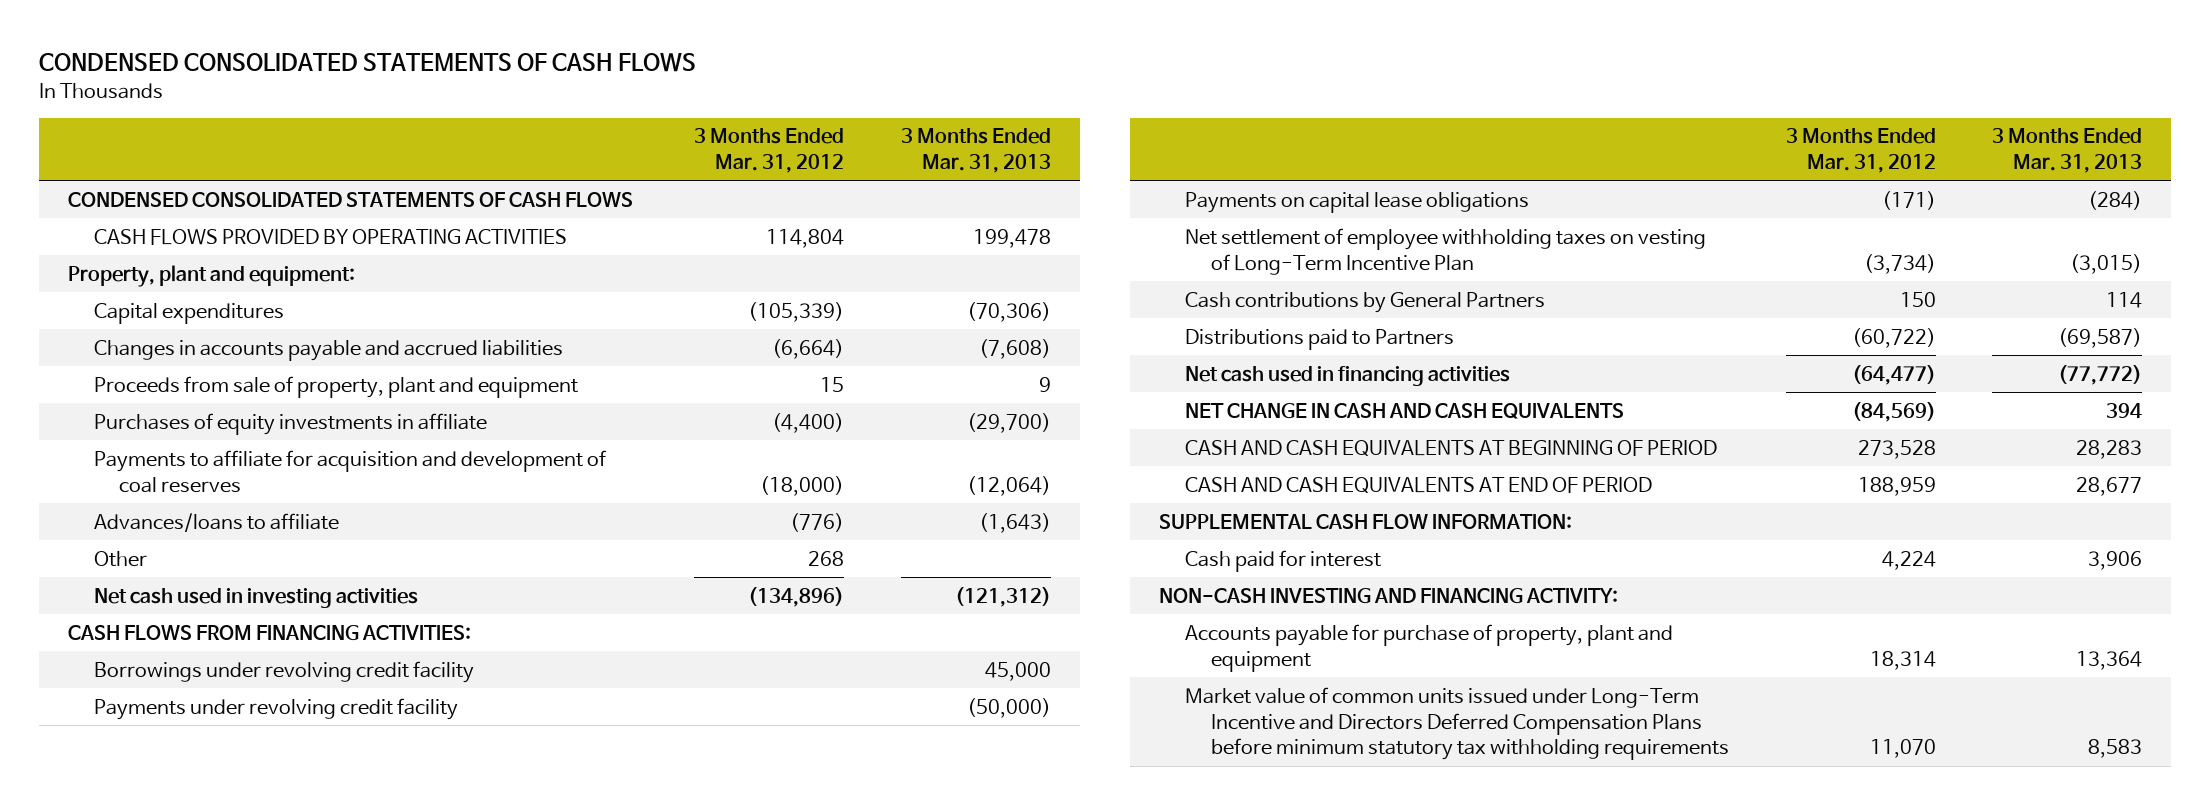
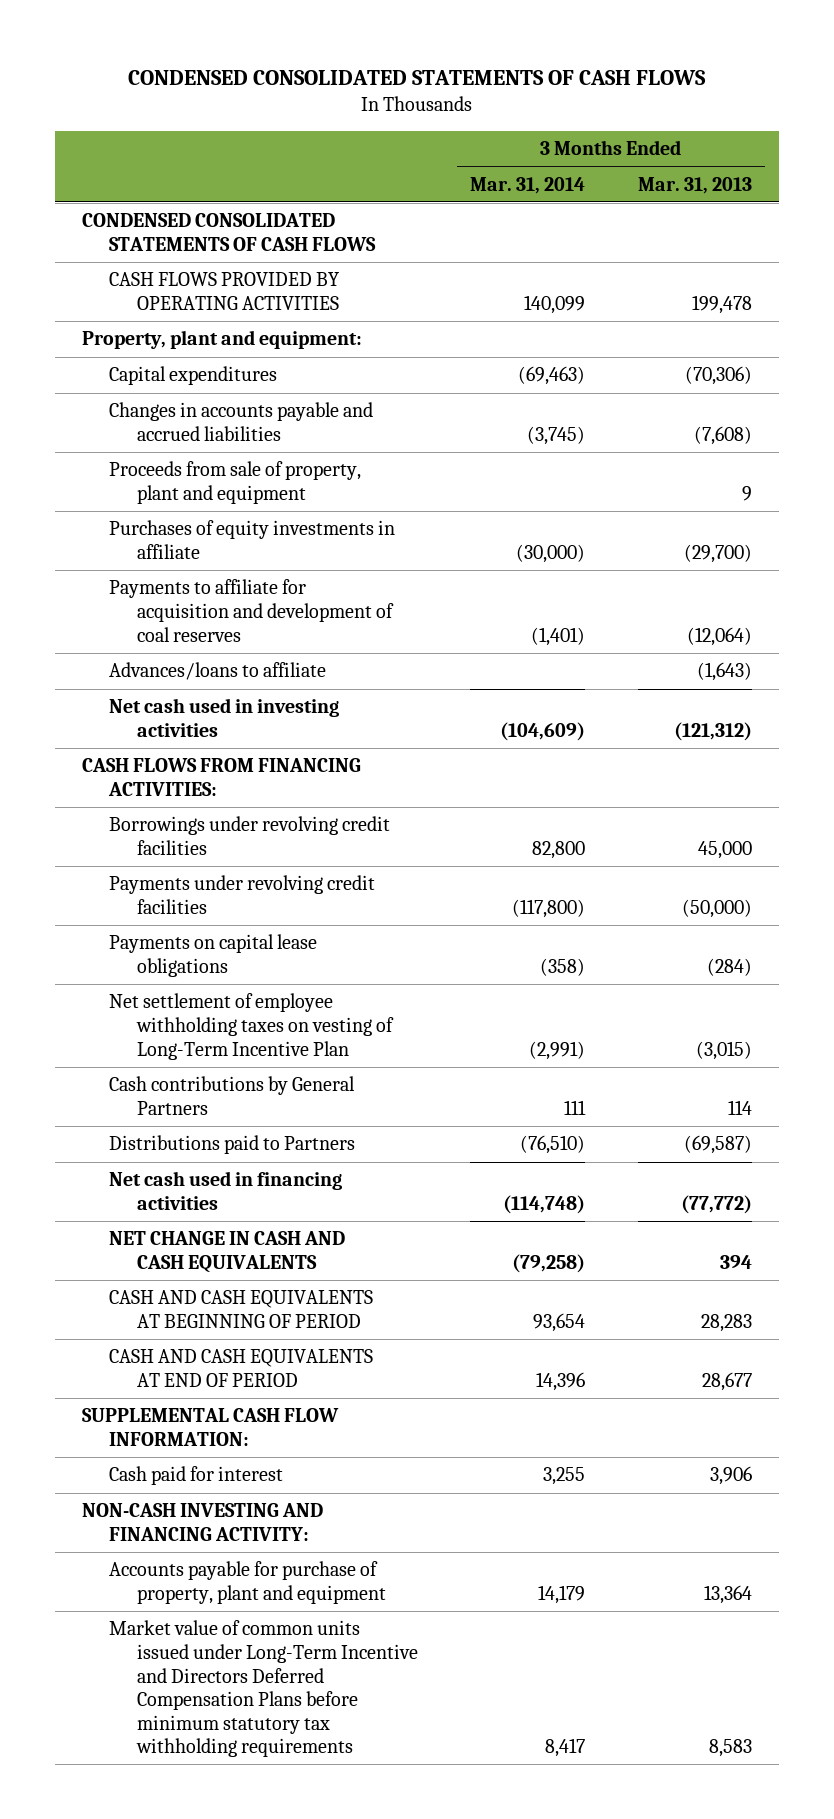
[694,128,845,174] 3 Months Ended Mar. 31, 2012 -> none
none -> [470,176,586,194] Mar. 31, 2014
[93,550,147,567] Other -> none
[93,660,474,683] Borrowings under revolving credit facility -> [109,816,391,855] Borrowings under revolving credit facilities
[93,697,458,720] Payments under revolving credit facility -> [109,875,376,914] Payments under revolving credit facilities

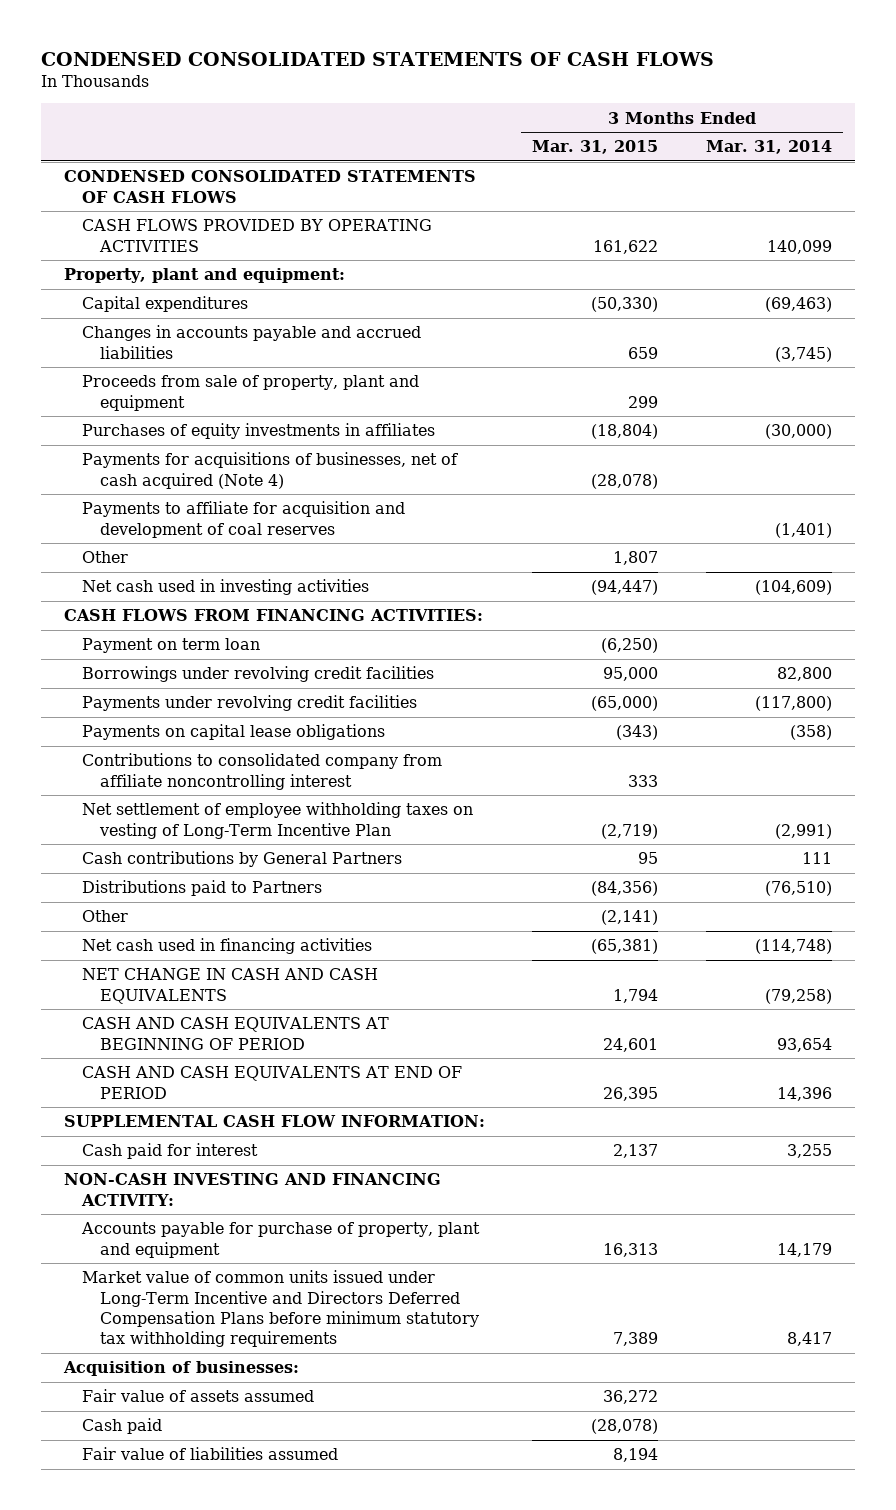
[638,176,753,194] Mar. 31, 2013 -> none
none -> [532,140,659,155] Mar. 31, 2015
[109,520,396,559] Purchases of equity investments in affiliate -> [82,423,436,440] Purchases of equity investments in affiliates
none -> [82,452,459,489] Payments for acquisitions of businesses, net of cash acquired (Note 4)
[109,662,327,681] Advances/loans to affiliate -> none
none -> [82,551,129,564] Other
none -> [82,638,261,654] Payment on term loan
none -> [82,753,443,790] Contributions to consolidated company from affiliate noncontrolling interest
none -> [82,910,129,923] Other
none -> [63,1361,300,1377] Acquisition of businesses:
none -> [82,1389,315,1403] Fair value of assets assumed
none -> [82,1418,163,1435] Cash paid
none -> [82,1447,339,1461] Fair value of liabilities assumed

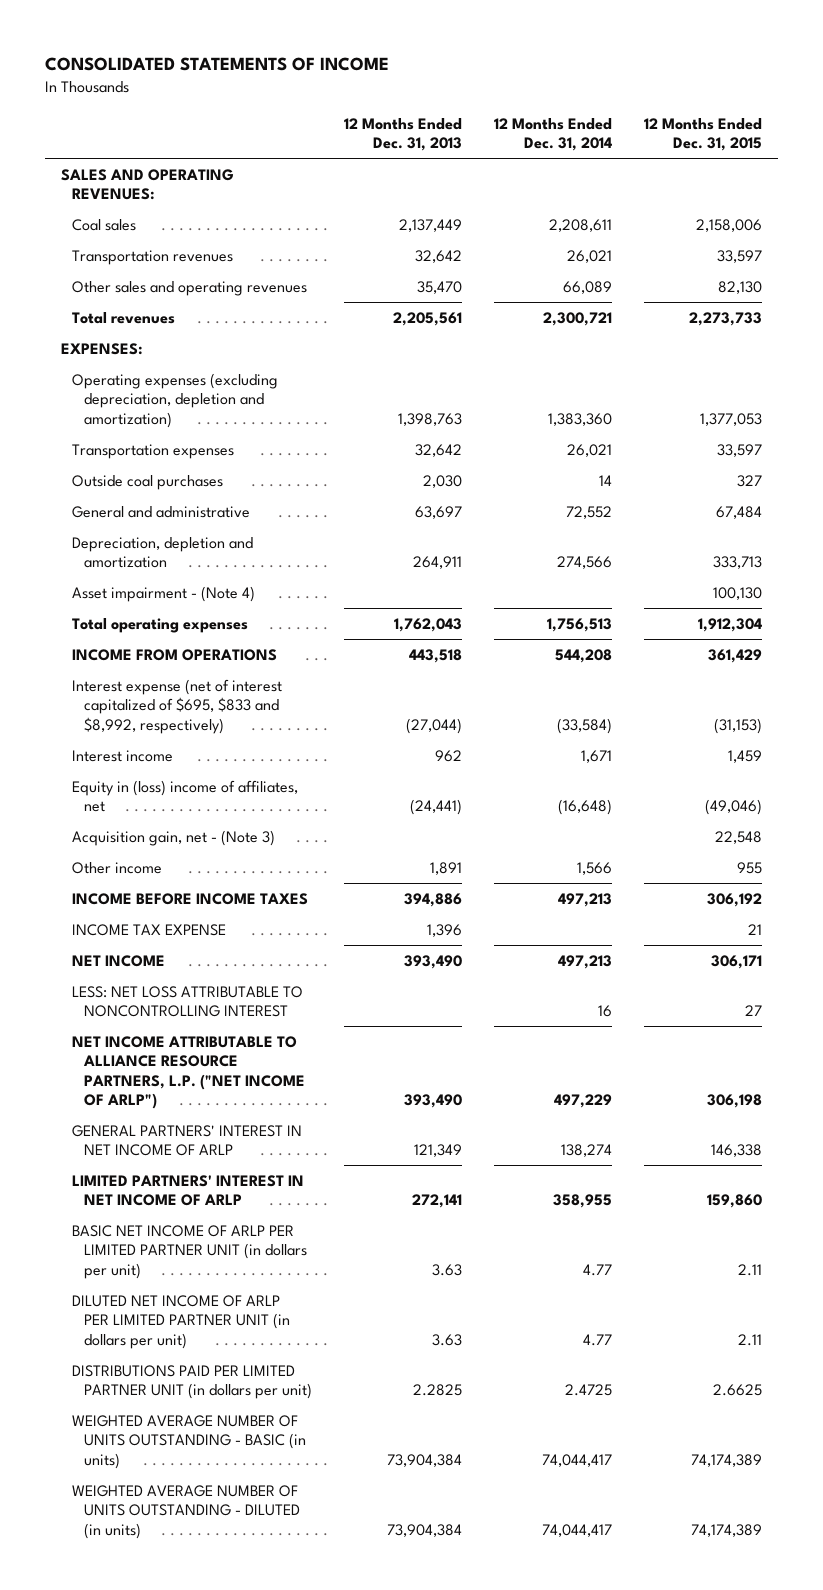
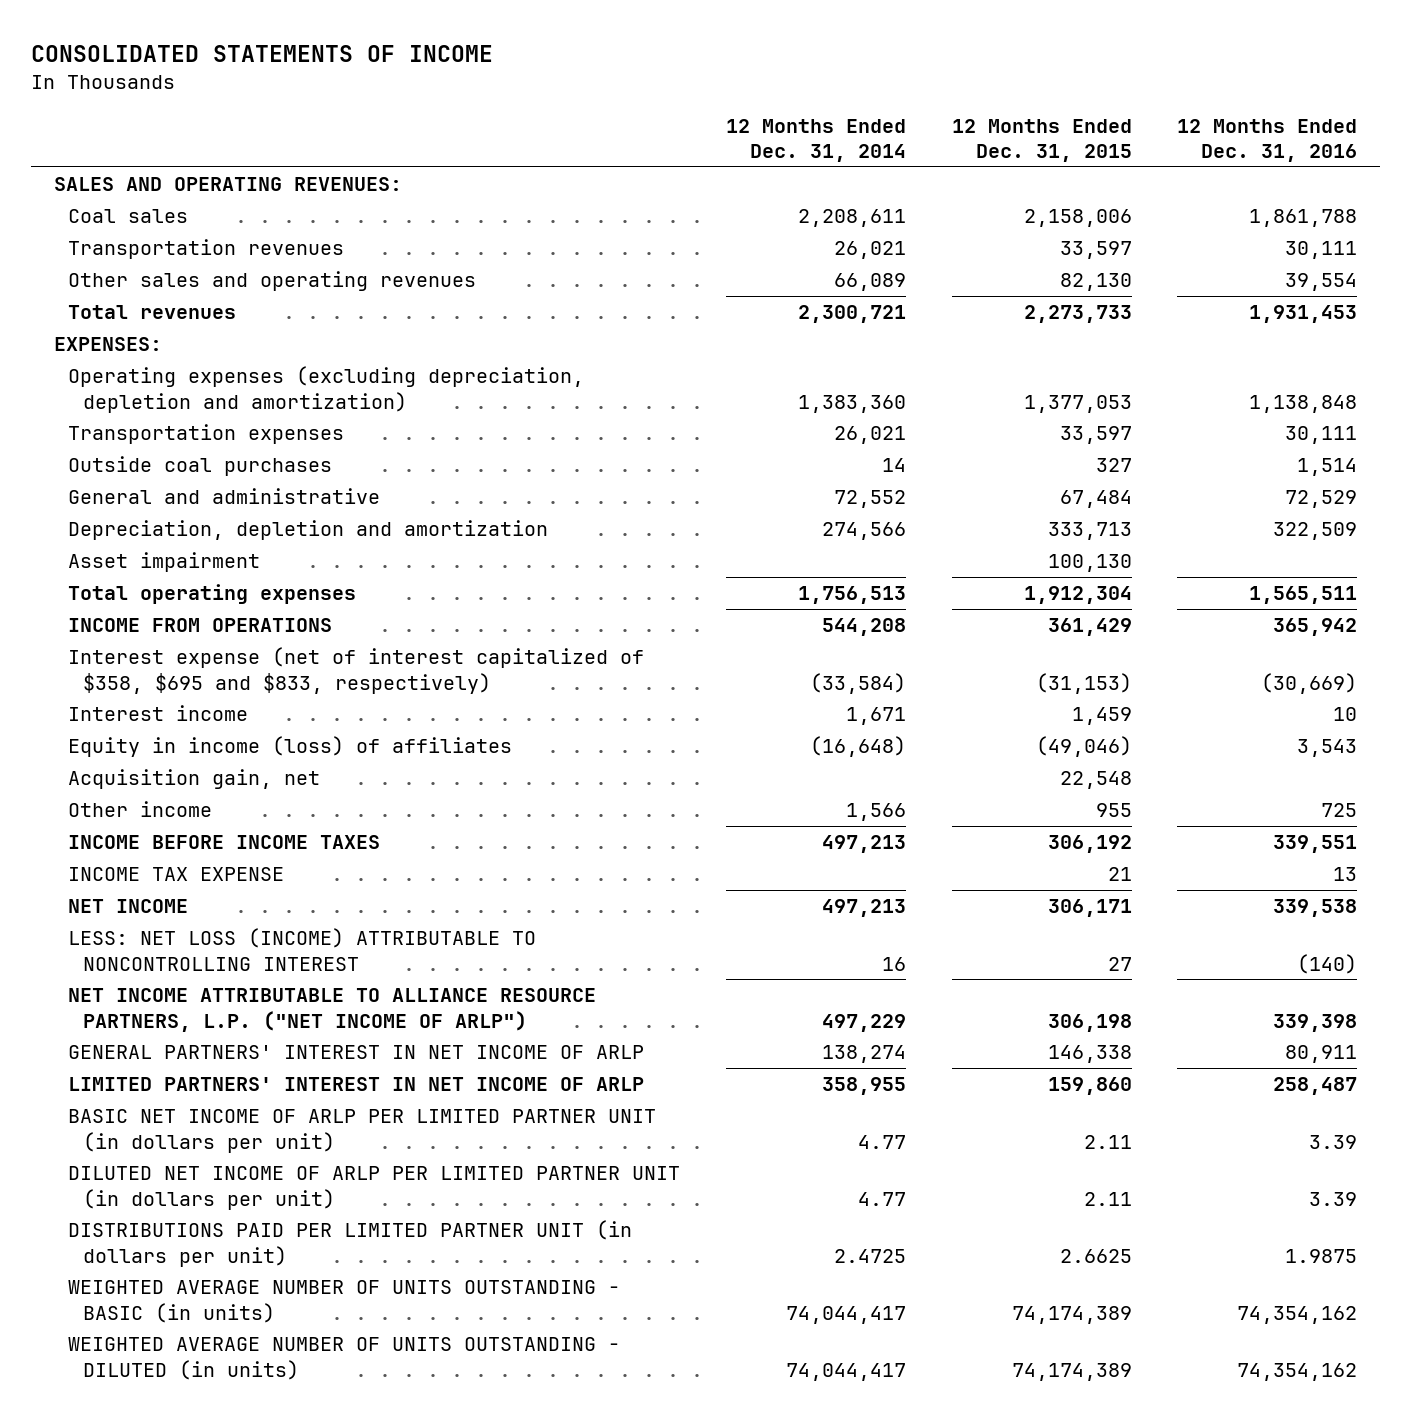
[343,117,462,152] 12 Months Ended Dec. 31, 2013 -> none
none -> [1177,118,1358,163] 12 Months Ended Dec. 31, 2016
[72,585,256,602] Asset impairment - (Note 4) -> [68,552,261,573] Asset impairment
[72,678,283,734] Interest expense (net of interest capitalized of $695, $833 and $8,992, respectively) -> [68,647,645,694] Interest expense (net of interest capitalized of $358, $695 and $833, respectively)
[72,779,299,813] Equity in (loss) income of affiliates, net -> [68,736,513,758] Equity in income (loss) of affiliates
[72,829,276,846] Acquisition gain, net - (Note 3) -> [68,769,321,790] Acquisition gain, net
[72,985,304,1018] LESS: NET LOSS ATTRIBUTABLE TO NONCONTROLLING INTEREST -> [68,928,537,971] LESS: NET LOSS (INCOME) ATTRIBUTABLE TO NONCONTROLLING INTEREST

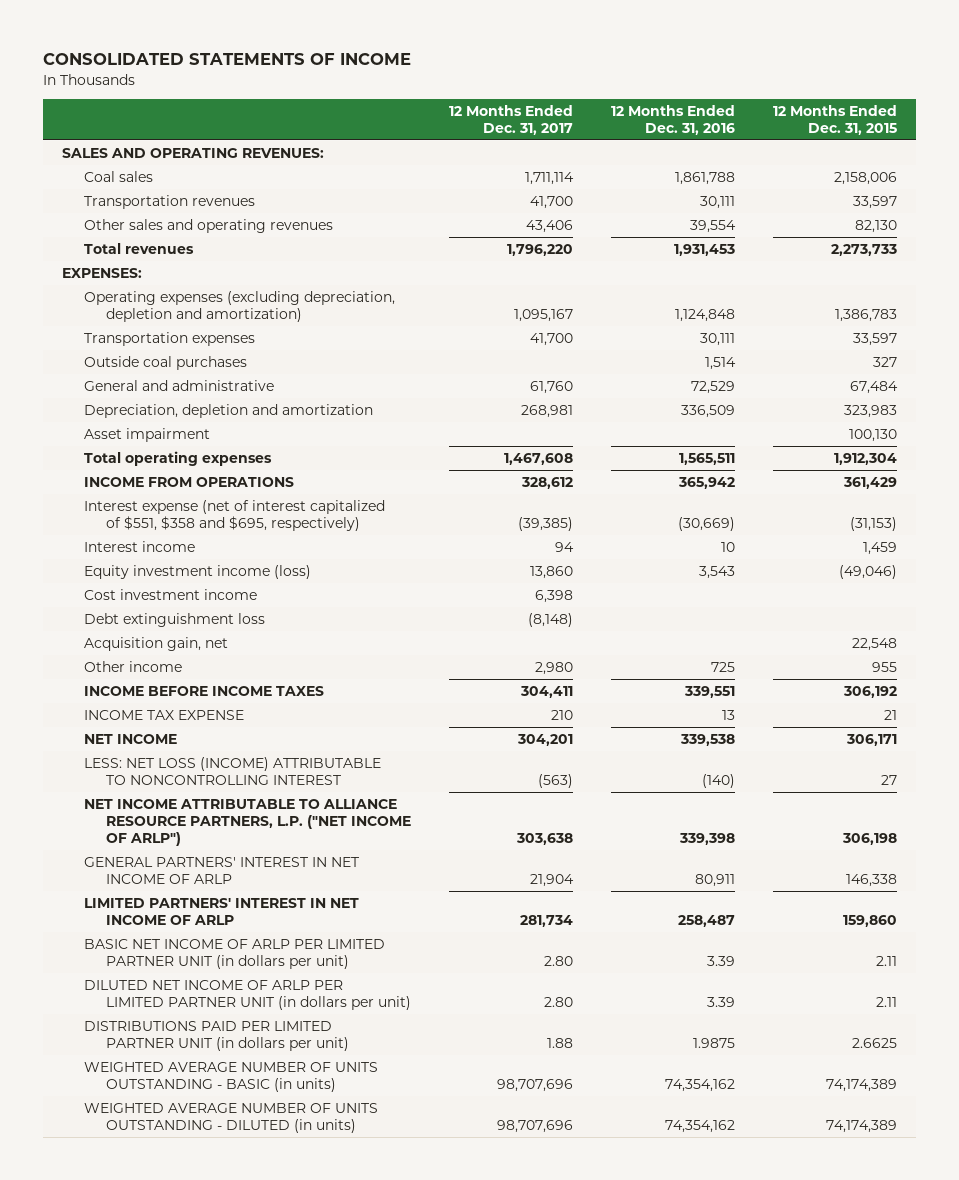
[726,118,907,163] 12 Months Ended Dec. 31, 2014 -> none
none -> [448,104,573,135] 12 Months Ended Dec. 31, 2017
[1023,394,1132,413] 1,377,053 -> [835,308,898,322] 1,386,783
[1249,394,1358,413] 1,138,848 -> [674,308,735,322] 1,124,848
[1047,522,1132,541] 333,713 -> [844,404,898,418] 323,983
[1273,522,1358,541] 322,509 -> [680,404,735,418] 336,509
[68,647,645,694] Interest expense (net of interest capitalized of $358, $695 and $833, respectively) -> [84,499,386,531] Interest expense (net of interest capitalized of $551, $358 and $695, respectively)
[68,736,513,758] Equity in income (loss) of affiliates -> [84,564,312,579] Equity investment income (loss)
none -> [84,588,258,600] Cost investment income
none -> [84,612,266,627] Debt extinguishment loss

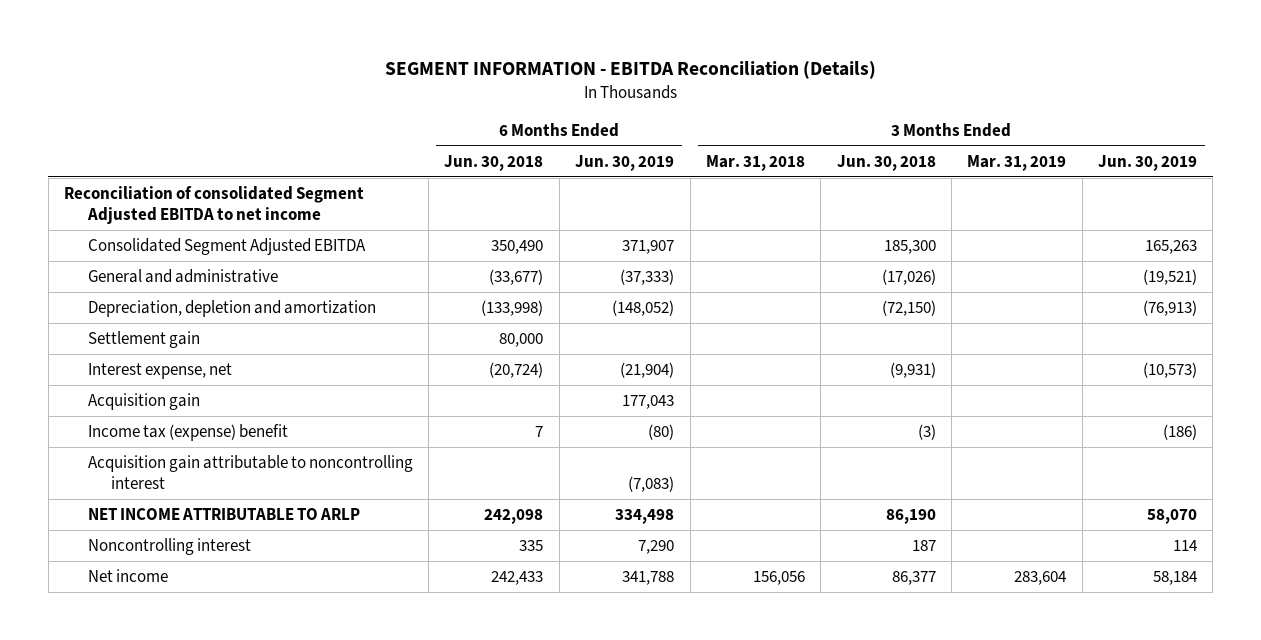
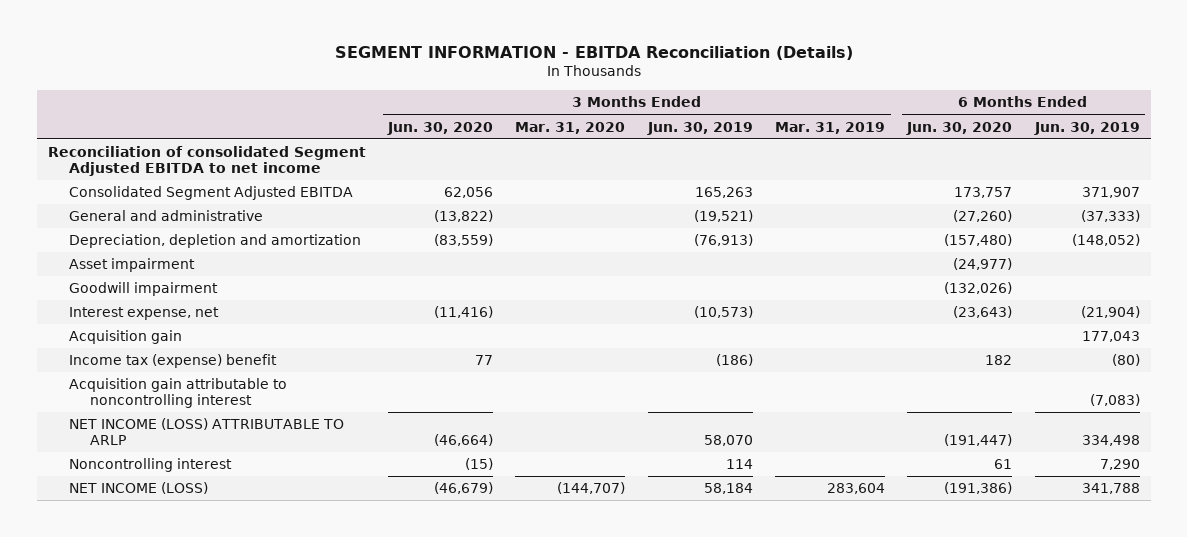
[444,154,544,171] Jun. 30, 2018 -> none
[705,154,805,171] Mar. 31, 2018 -> none
[836,154,936,171] Jun. 30, 2018 -> none
none -> [387,121,494,135] Jun. 30, 2020
none -> [515,121,626,134] Mar. 31, 2020
none -> [906,121,1013,135] Jun. 30, 2020
[87,331,200,349] Settlement gain -> none
none -> [68,258,195,273] Asset impairment
none -> [68,282,218,297] Goodwill impairment
[87,508,360,521] NET INCOME ATTRIBUTABLE TO ARLP -> [68,418,344,446] NET INCOME (LOSS) ATTRIBUTABLE TO ARLP
[87,569,168,583] Net income -> [68,482,208,495] NET INCOME (LOSS)

